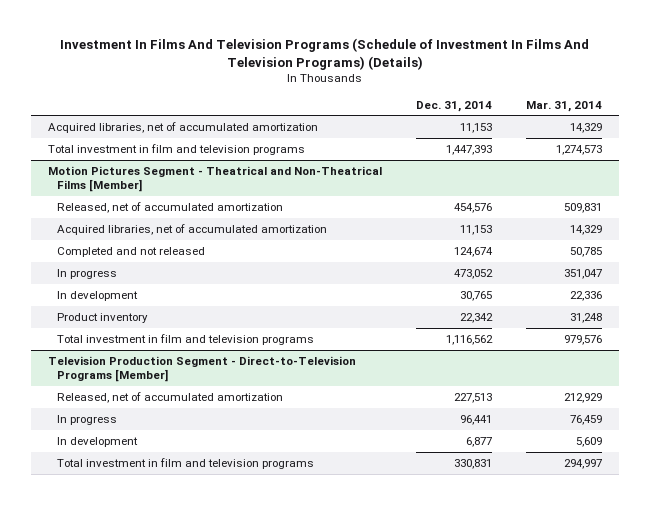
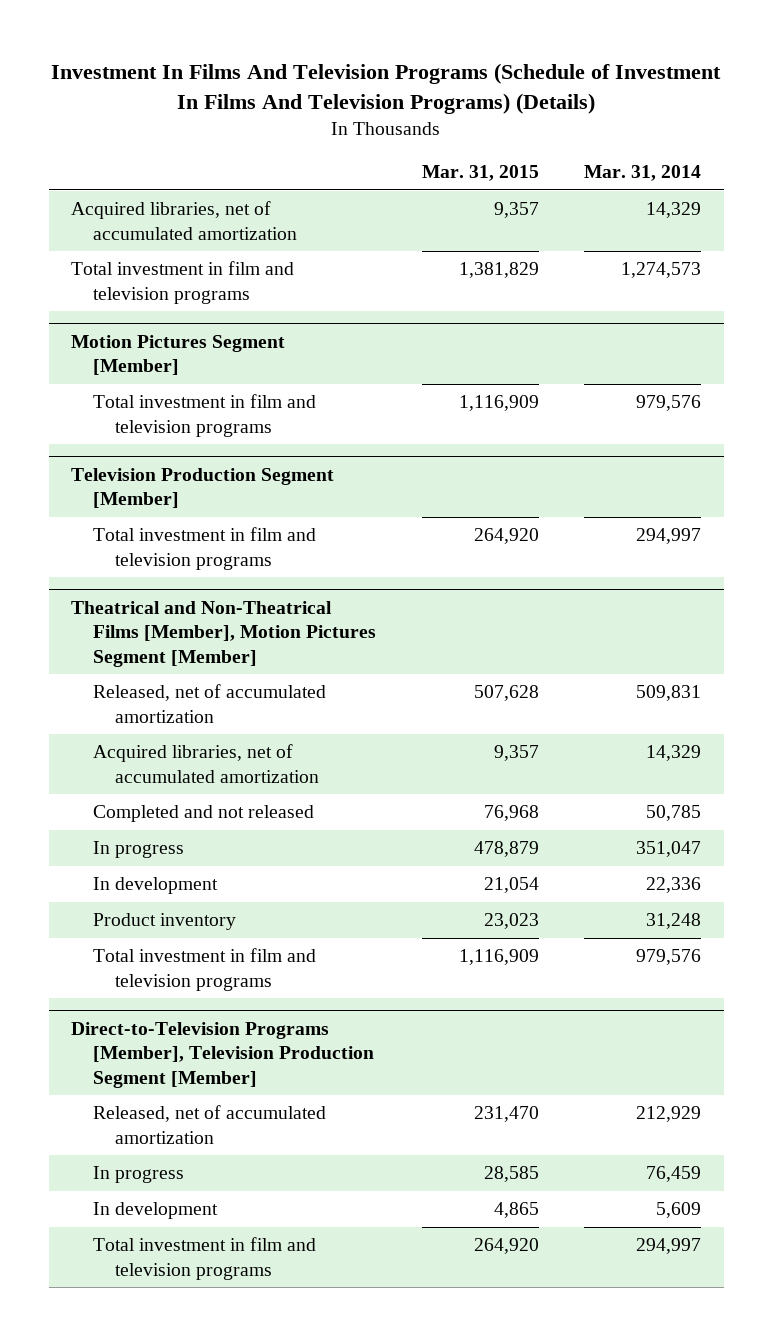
[416,100,493,112] Dec. 31, 2014 -> none
none -> [421,165,539,182] Mar. 31, 2015
none -> [71,334,286,376] Motion Pictures Segment [Member]
none -> [93,394,317,437] Total investment in film and television programs
none -> [71,467,335,509] Television Production Segment [Member]
none -> [93,527,317,570] Total investment in film and television programs
[48,165,383,192] Motion Pictures Segment - Theatrical and Non-Theatrical Films [Member] -> [71,600,377,667] Theatrical and Non-Theatrical Films [Member], Motion Pictures Segment [Member]
[48,355,357,382] Television Production Segment - Direct-to-Television Programs [Member] -> [71,1021,375,1088] Direct-to-Television Programs [Member], Television Production Segment [Member]

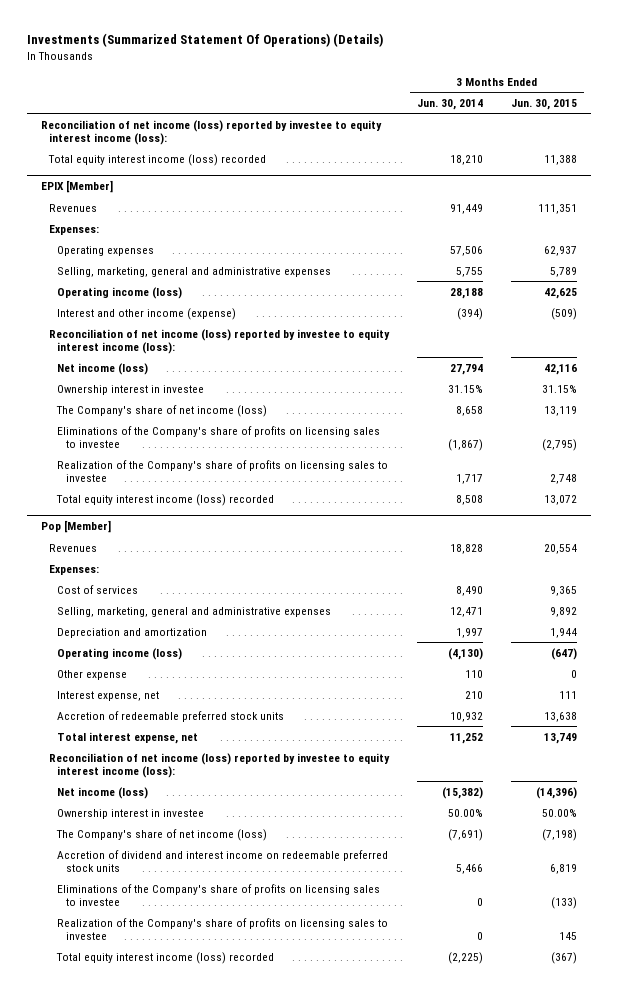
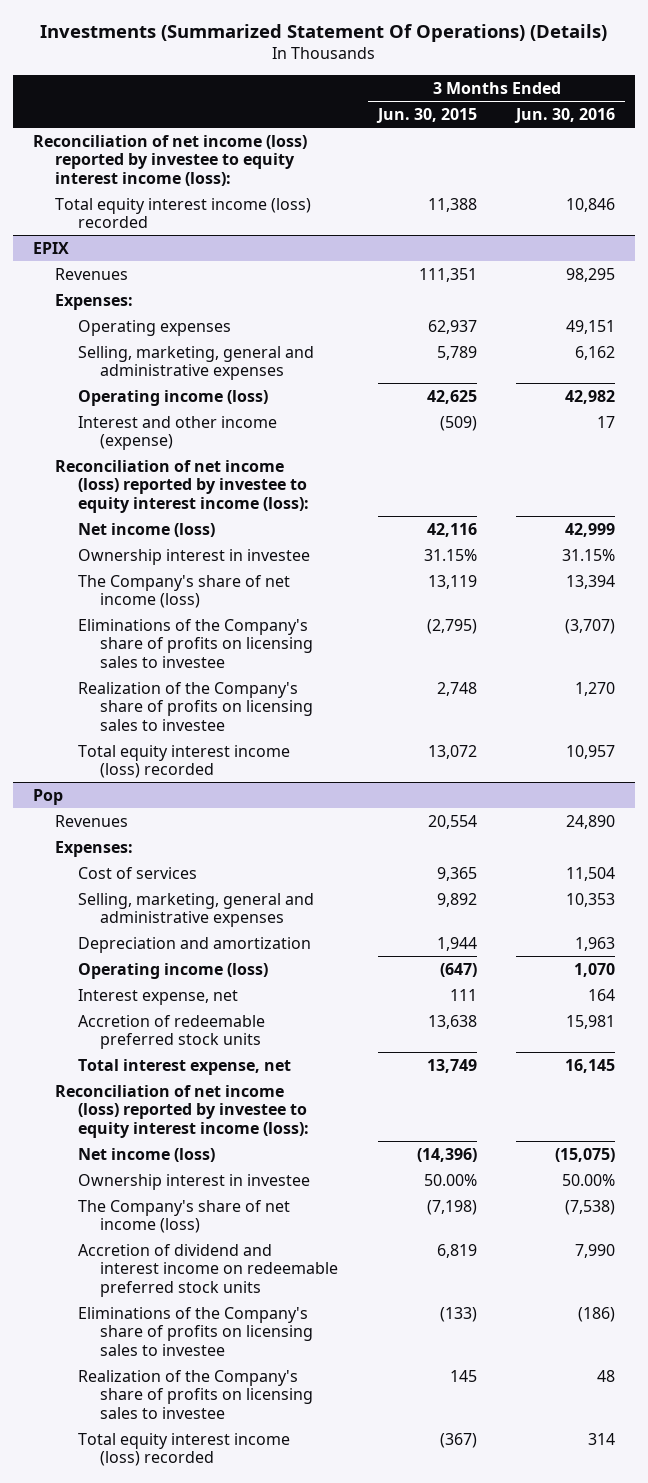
[416,98,483,110] Jun. 30, 2014 -> none
none -> [514,107,616,123] Jun. 30, 2016
[40,180,113,194] EPIX [Member] -> [32,241,69,254] EPIX
[40,520,111,534] Pop [Member] -> [32,788,63,805] Pop
[57,669,128,680] Other expense -> none

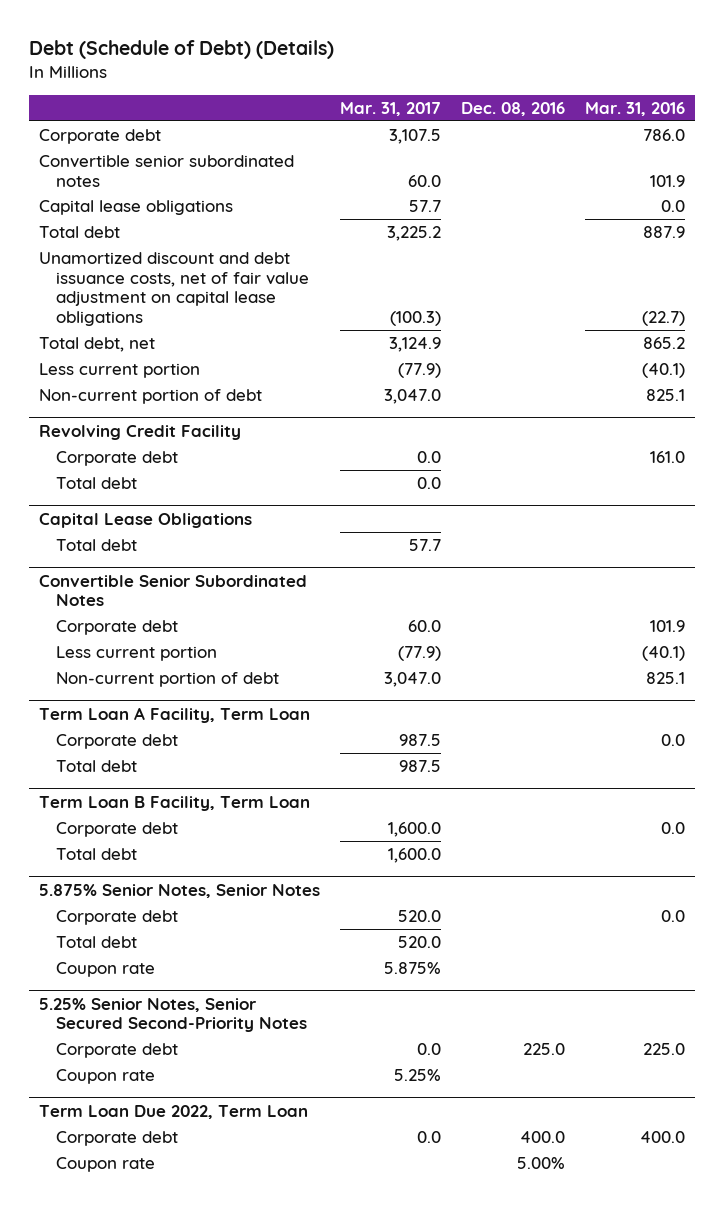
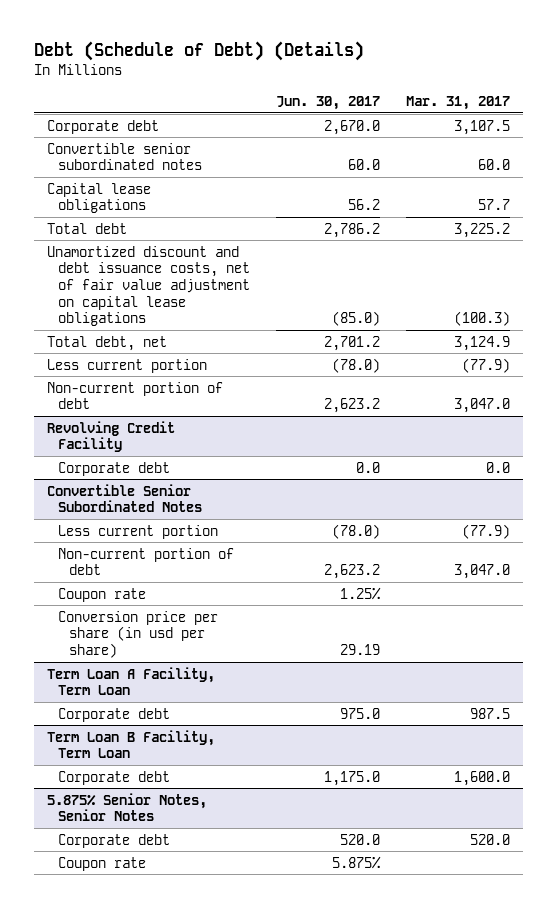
[461,101,566,116] Dec. 08, 2016 -> none
[584,101,685,116] Mar. 31, 2016 -> none
none -> [275,95,380,110] Jun. 30, 2017
[55,476,137,489] Total debt -> none
[39,512,253,528] Capital Lease Obligations -> none
[55,538,137,551] Total debt -> none
[55,619,178,635] Corporate debt -> none
none -> [58,587,147,602] Coupon rate
none -> [58,610,219,658] Conversion price per share (in usd per share)
[55,759,137,772] Total debt -> none
[55,847,137,860] Total debt -> none
[55,935,137,948] Total debt -> none
[55,961,155,977] Coupon rate -> none
[39,997,307,1033] 5.25% Senior Notes, Senior Secured Second-Priority Notes -> none
[55,1042,178,1058] Corporate debt -> none
[55,1068,155,1084] Coupon rate -> none
[39,1104,309,1119] Term Loan Due 2022, Term Loan -> none
[55,1130,178,1146] Corporate debt -> none

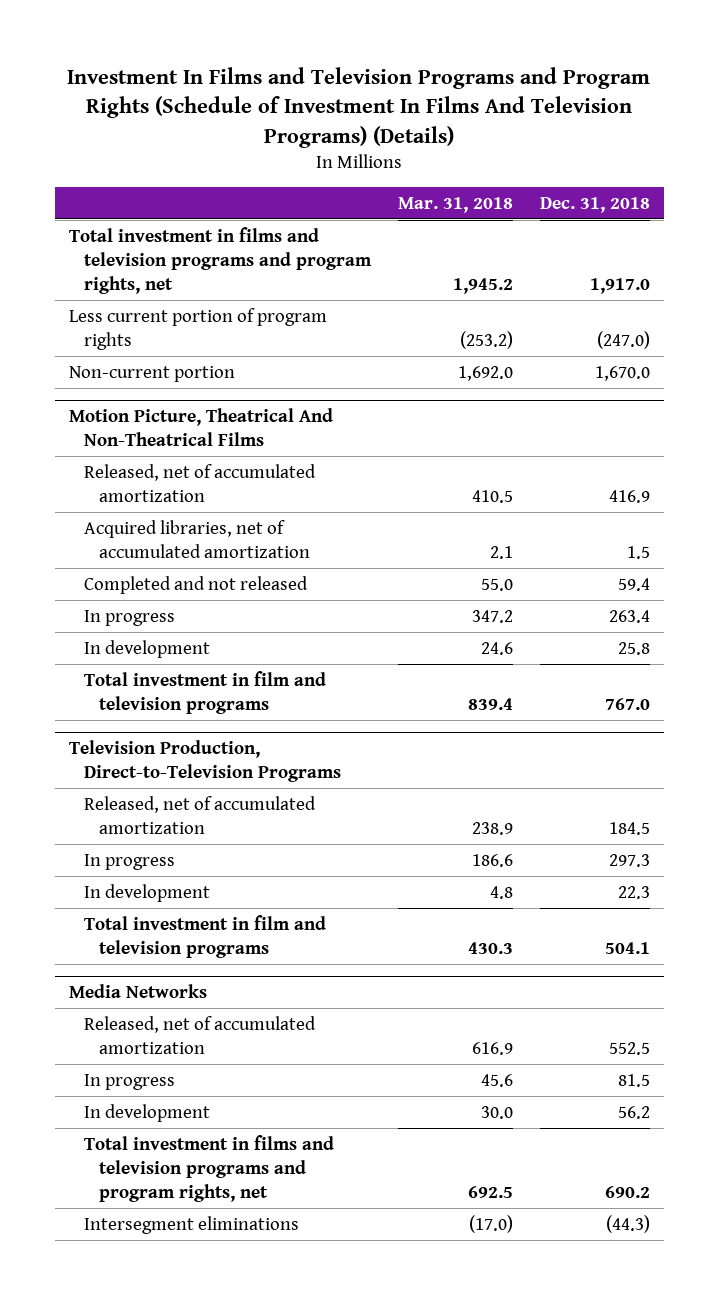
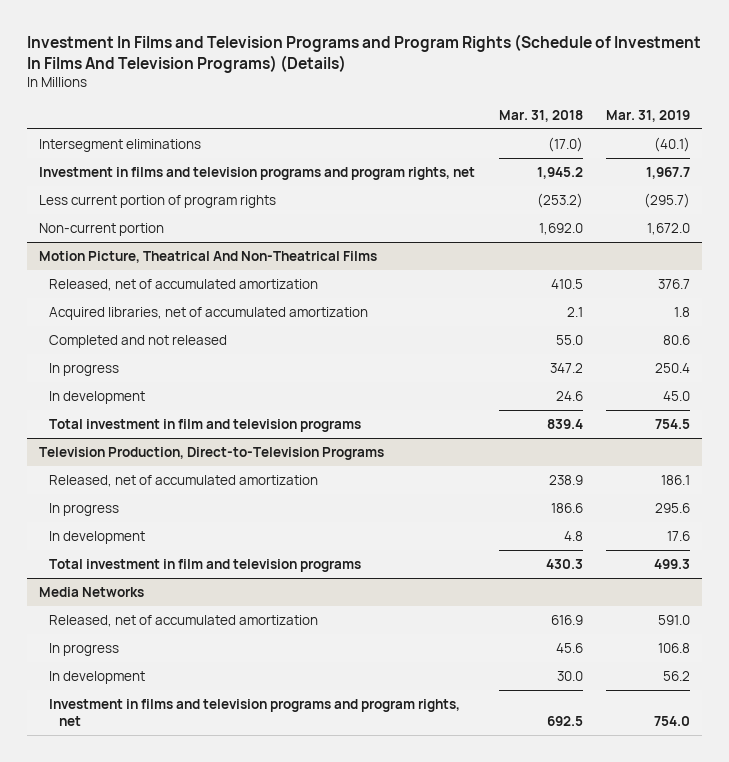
[540,196,651,213] Dec. 31, 2018 -> none
none -> [606,109,691,122] Mar. 31, 2019
none -> [38,138,201,152] Intersegment eliminations
[68,226,372,295] Total investment in films and television programs and program rights, net -> [38,166,475,180] Investment in films and television programs and program rights, net
[83,1215,299,1234] Intersegment eliminations -> none
[83,1134,334,1203] Total investment in films and television programs and program rights, net -> [48,698,460,727] Investment in films and television programs and program rights, net

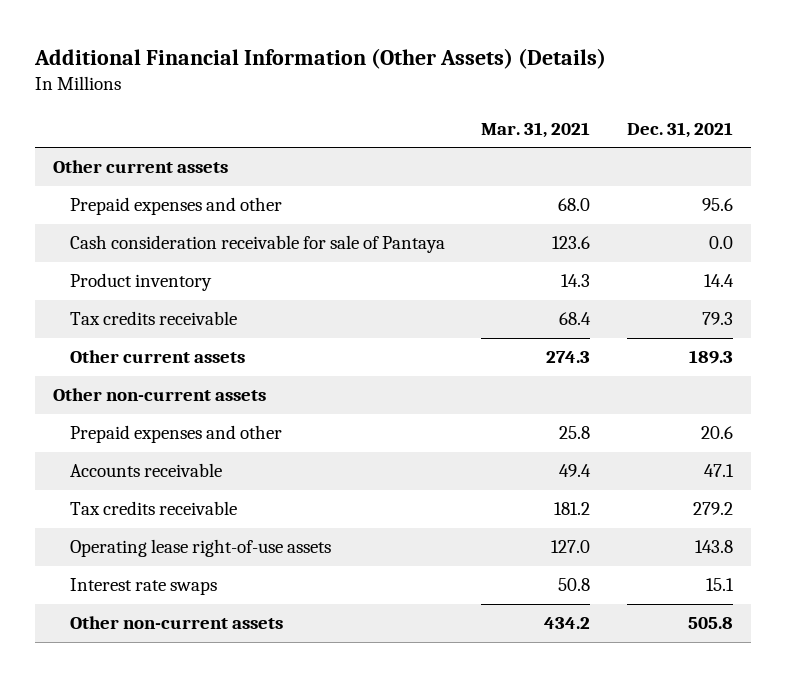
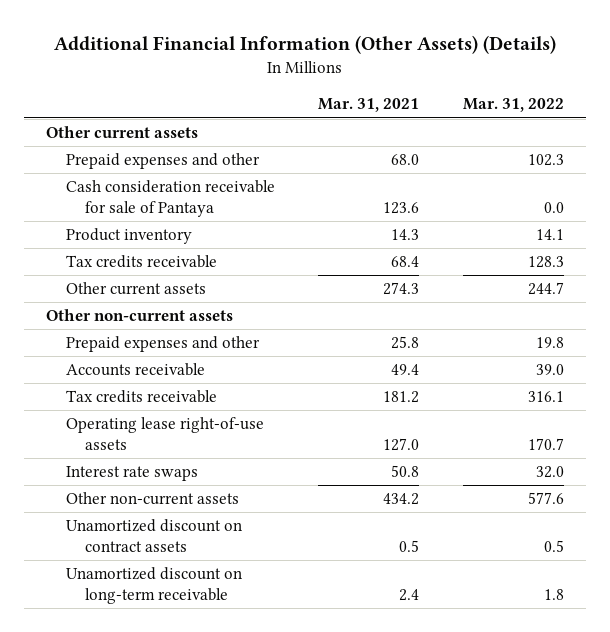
[626,121,733,138] Dec. 31, 2021 -> none
none -> [462,98,564,113] Mar. 31, 2022
none -> [65,519,242,553] Unamortized discount on contract assets
none -> [65,567,242,605] Unamortized discount on long-term receivable

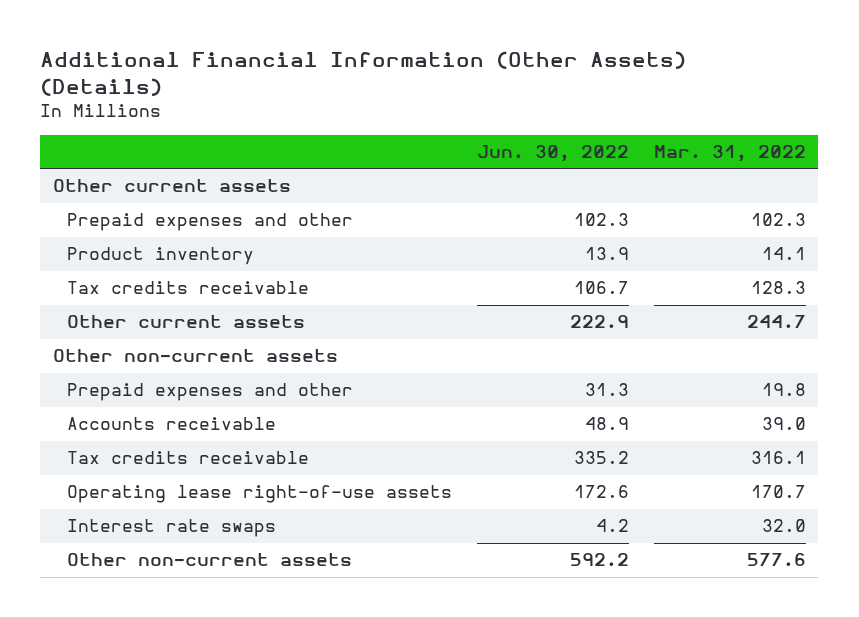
[318,98,420,113] Mar. 31, 2021 -> none
none -> [476,144,629,162] Jun. 30, 2022
[65,180,275,218] Cash consideration receivable for sale of Pantaya -> none
[65,519,242,553] Unamortized discount on contract assets -> none
[65,567,242,605] Unamortized discount on long-term receivable -> none

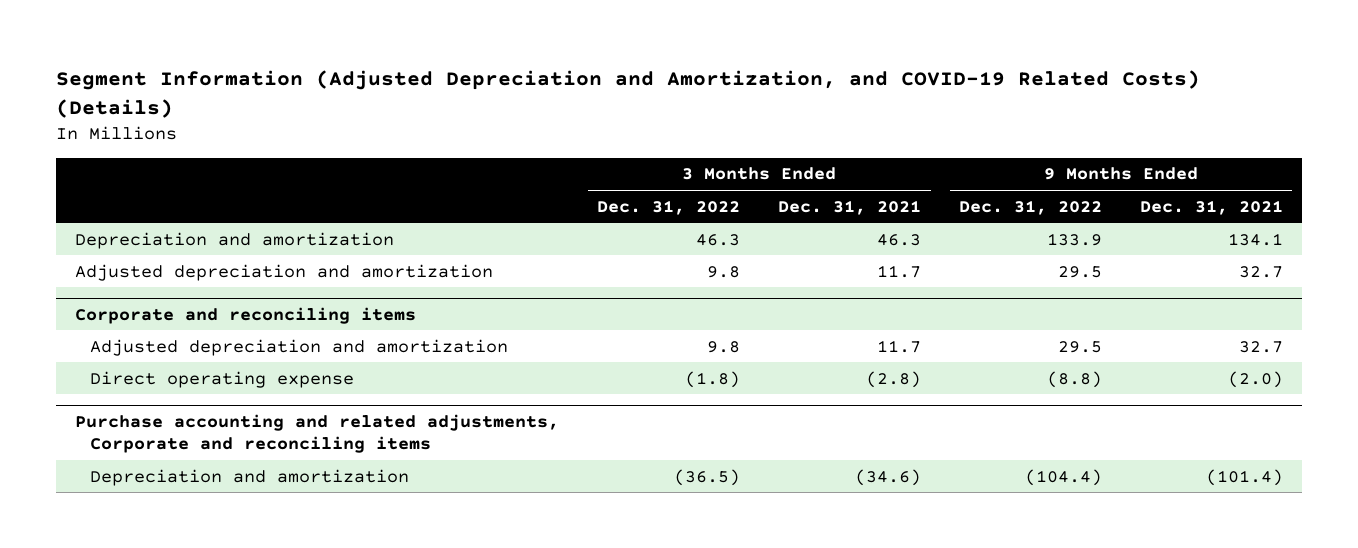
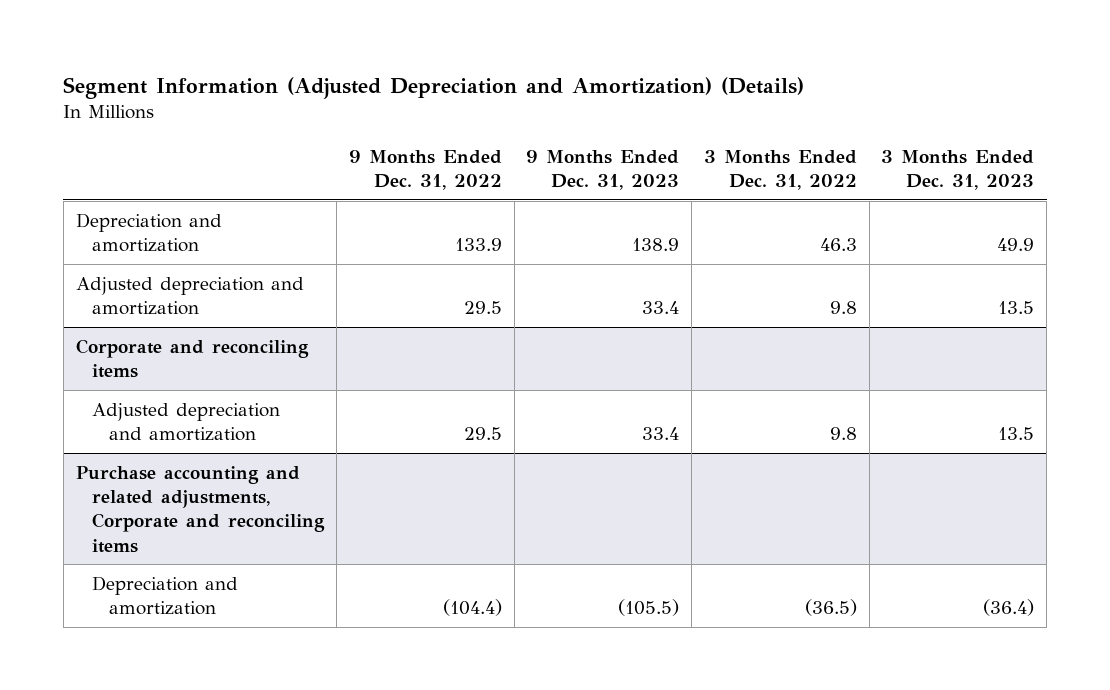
[56,70,1201,119] Segment Information (Adjusted Depreciation and Amortization, and COVID-19 Related Costs) (Details) -> [63,76,805,99] Segment Information (Adjusted Depreciation and Amortization) (Details)
[778,199,922,215] Dec. 31, 2021 -> none
[1140,199,1284,215] Dec. 31, 2021 -> none
none -> [526,149,680,190] 9 Months Ended Dec. 31, 2023
none -> [881,149,1035,190] 3 Months Ended Dec. 31, 2023
[89,370,354,388] Direct operating expense -> none

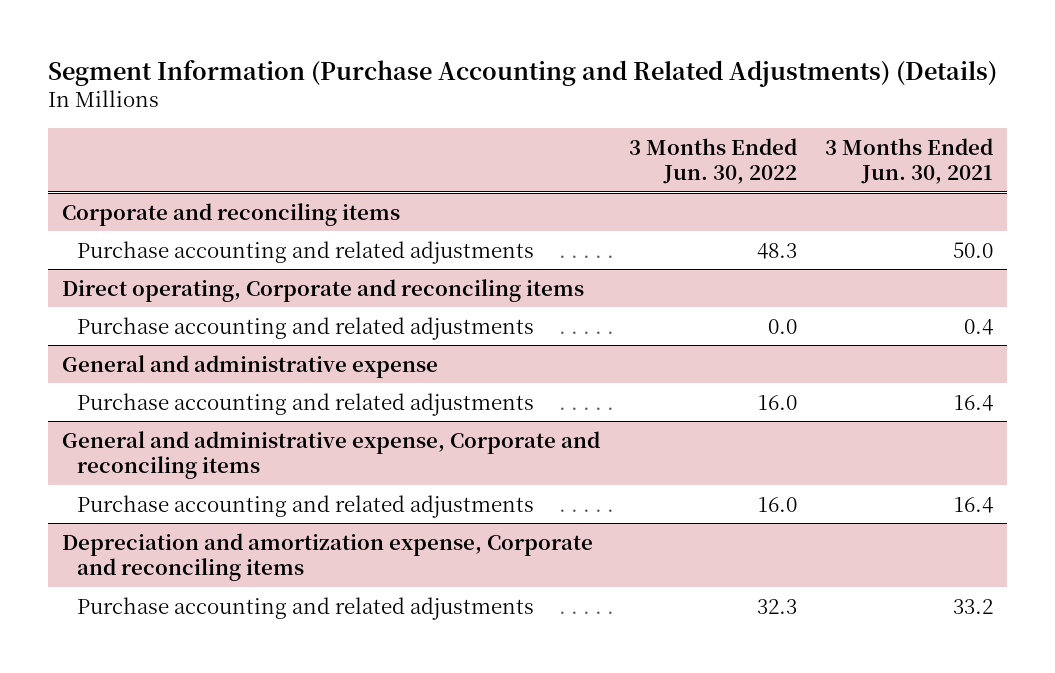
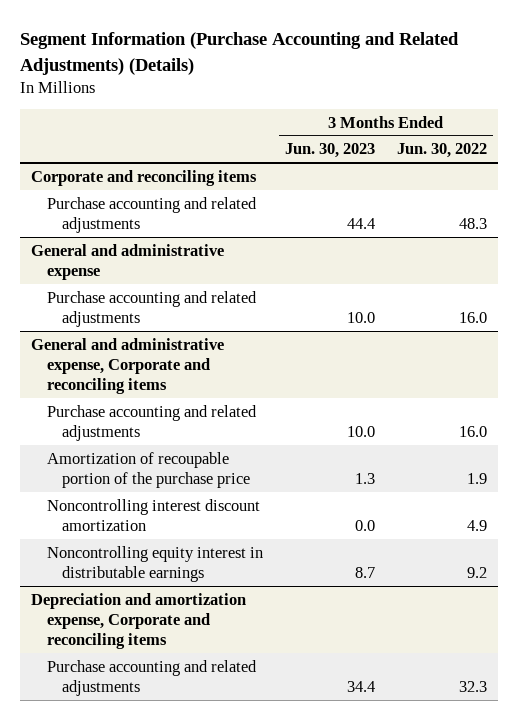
[824,137,993,185] 3 Months Ended Jun. 30, 2021 -> none
none -> [285,143,376,159] Jun. 30, 2023
[62,278,585,302] Direct operating, Corporate and reconciling items -> none
[77,316,535,340] Purchase accounting and related adjustments -> none
none -> [46,451,251,488] Amortization of recoupable portion of the purchase price
none -> [46,498,260,531] Noncontrolling interest discount amortization
none -> [46,545,263,582] Noncontrolling equity interest in distributable earnings

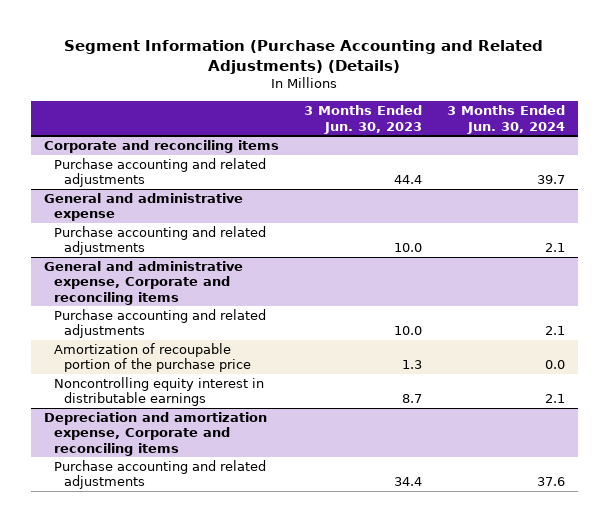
[397,143,488,159] Jun. 30, 2022 -> none
none -> [447,105,566,134] 3 Months Ended Jun. 30, 2024
[46,498,260,531] Noncontrolling interest discount amortization -> none

